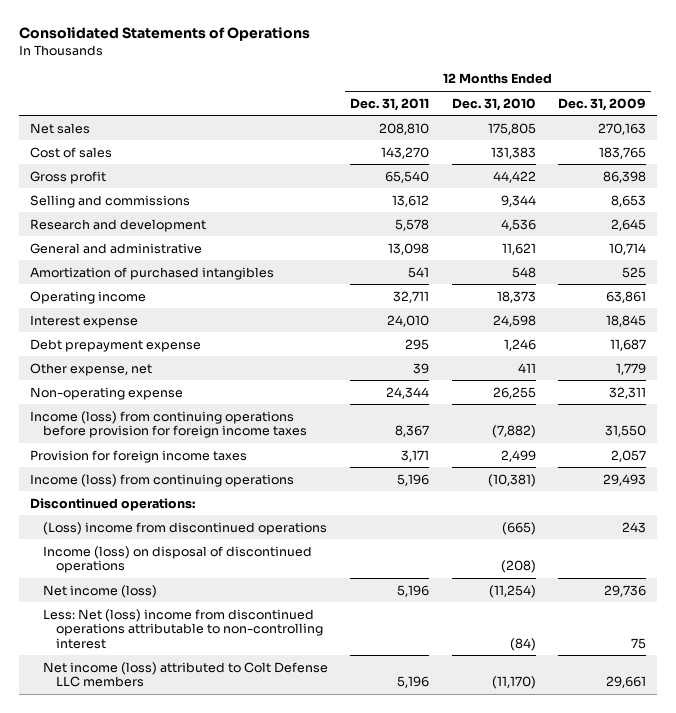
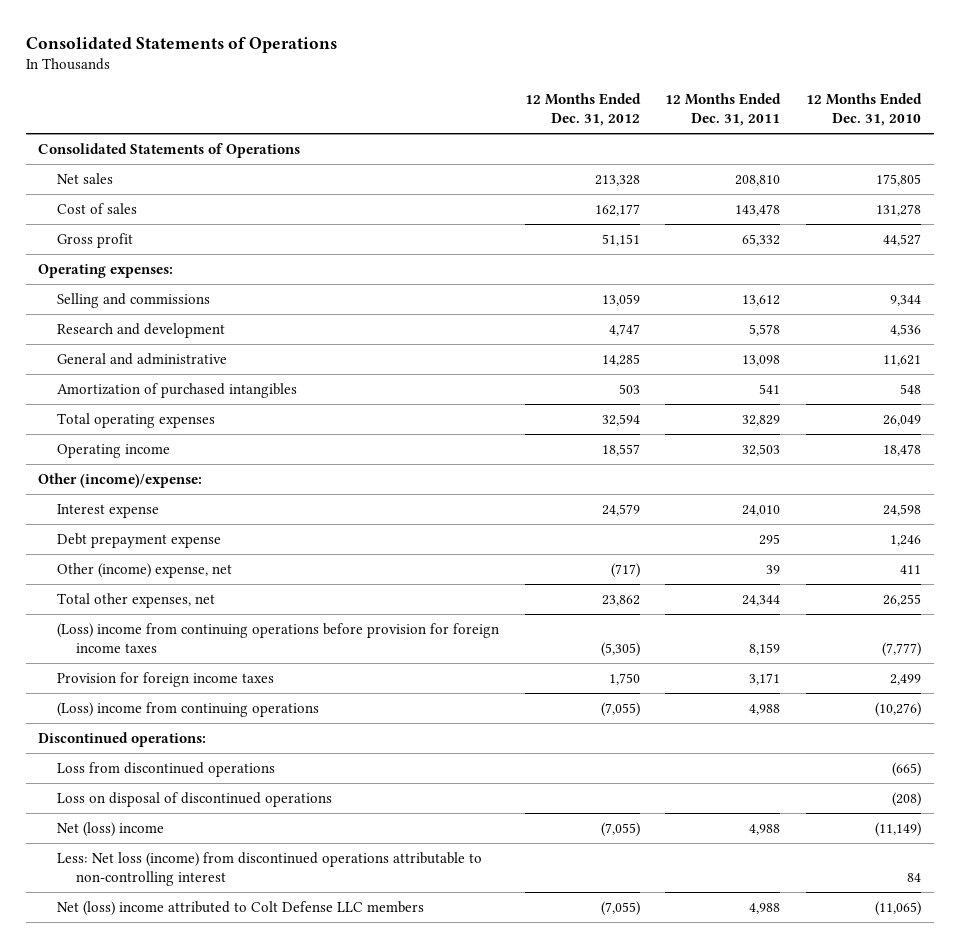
[557,97,646,111] Dec. 31, 2009 -> none
none -> [524,92,641,127] 12 Months Ended Dec. 31, 2012
none -> [38,142,301,158] Consolidated Statements of Operations
[381,146,430,159] 143,270 -> [735,203,781,216] 143,478
[490,146,536,159] 131,383 -> [875,203,921,216] 131,278
[385,170,430,183] 65,540 -> [742,233,781,246] 65,332
[492,170,536,183] 44,422 -> [882,233,921,246] 44,527
none -> [38,263,174,278] Operating expenses:
none -> [57,412,216,428] Total operating expenses
[393,290,430,303] 32,711 -> [742,443,781,456] 32,503
[496,290,536,303] 18,373 -> [882,443,921,456] 18,478
none -> [38,472,203,488] Other (income)/expense:
[30,362,153,376] Other expense, net -> [57,562,233,578] Other (income) expense, net
[30,386,184,400] Non-operating expense -> [57,592,216,608] Total other expenses, net
[30,410,308,439] Income (loss) from continuing operations before provision for foreign income taxes -> [57,622,500,654] (Loss) income from continuing operations before provision for foreign income taxes
[395,425,430,438] 8,367 -> [749,643,781,656] 8,159
[491,425,536,439] (7,882) -> [881,642,921,658] (7,777)
[30,473,295,487] Income (loss) from continuing operations -> [57,701,320,717] (Loss) income from continuing operations
[397,473,430,486] 5,196 -> [749,703,781,715] 4,988
[487,473,536,487] (10,381) -> [874,701,921,717] (10,276)
[43,521,328,535] (Loss) income from discontinued operations -> [57,761,276,777] Loss from discontinued operations
[43,545,313,574] Income (loss) on disposal of discontinued operations -> [57,791,333,807] Loss on disposal of discontinued operations
[43,584,158,598] Net income (loss) -> [57,821,165,837] Net (loss) income
[397,584,430,597] 5,196 -> [749,823,781,835] 4,988
[488,584,536,598] (11,254) -> [874,821,921,837] (11,149)
[43,608,324,649] Less: Net (loss) income from discontinued operations attributable to non-controlling interest -> [57,851,483,887] Less: Net loss (income) from discontinued operations attributable to non-controlling interest
[509,637,536,651] (84) -> [906,873,921,883] 84
[43,661,329,688] Net income (loss) attributed to Colt Defense LLC members -> [57,900,425,916] Net (loss) income attributed to Colt Defense LLC members
[397,676,430,689] 5,196 -> [749,902,781,914] 4,988
[491,676,536,690] (11,170) -> [874,900,921,916] (11,065)

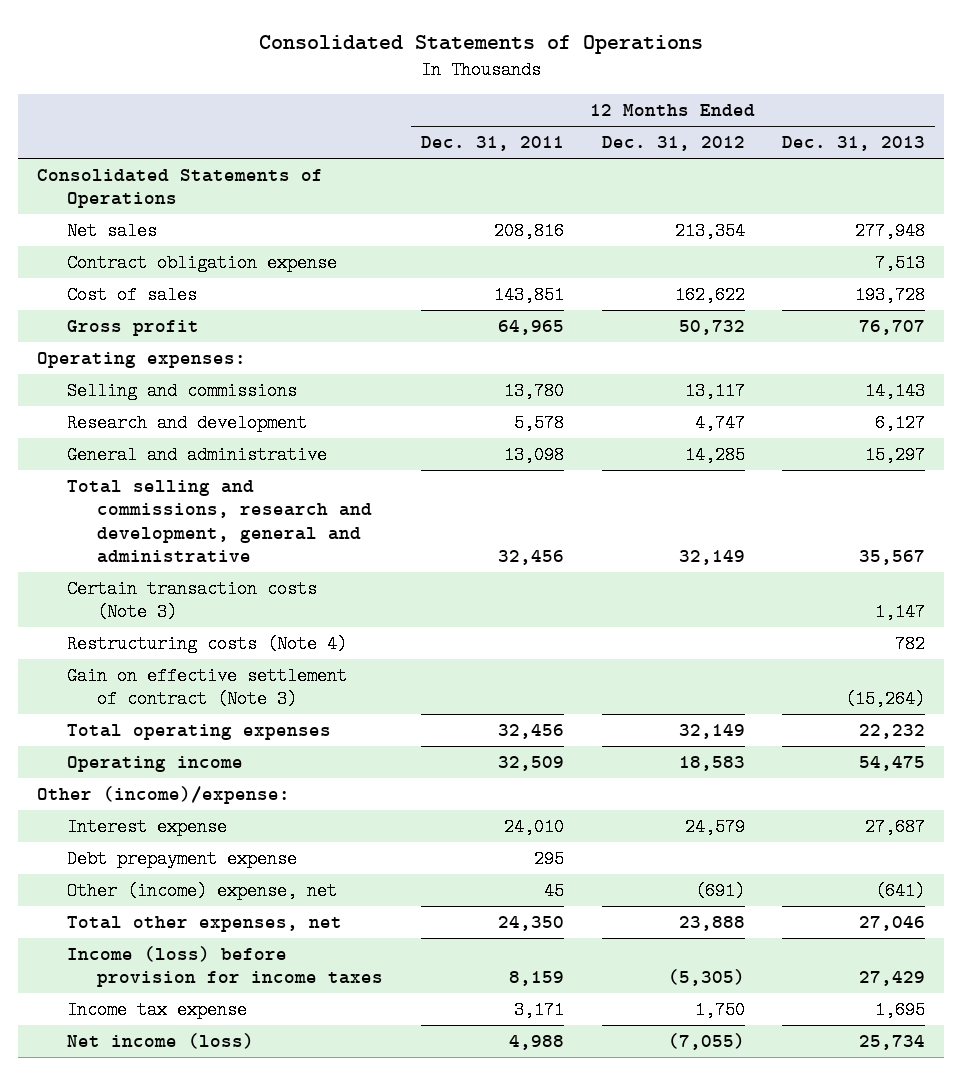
[805,92,922,127] 12 Months Ended Dec. 31, 2010 -> none
none -> [782,136,926,152] Dec. 31, 2013
[594,174,640,186] 213,328 -> [674,221,745,240] 213,354
[735,174,781,186] 208,810 -> [493,221,564,240] 208,816
none -> [67,253,338,272] Contract obligation expense
[594,203,640,216] 162,177 -> [674,285,745,304] 162,622
[735,203,781,216] 143,478 -> [493,285,564,304] 143,851
[601,233,640,246] 51,151 -> [678,319,745,335] 50,732
[742,233,781,246] 65,332 -> [497,319,564,335] 64,965
[601,293,640,306] 13,059 -> [684,381,745,400] 13,117
[742,294,781,306] 13,612 -> [503,381,564,400] 13,780
[57,382,298,398] Amortization of purchased intangibles -> none
none -> [67,479,373,563] Total selling and commissions, research and development, general and administrative
none -> [67,579,318,622] Certain transaction costs (Note 3)
none -> [67,634,348,653] Restructuring costs (Note 4)
none -> [67,666,348,709] Gain on effective settlement of contract (Note 3)
[601,413,640,426] 32,594 -> [678,723,745,739] 32,149
[742,414,781,426] 32,829 -> [497,723,564,739] 32,456
[601,443,640,456] 18,557 -> [678,755,745,771] 18,583
[742,443,781,456] 32,503 -> [497,755,564,771] 32,509
[57,701,320,717] (Loss) income from continuing operations -> none
[38,731,207,747] Discontinued operations: -> none
[57,761,276,777] Loss from discontinued operations -> none
[57,791,333,807] Loss on disposal of discontinued operations -> none
[57,821,165,837] Net (loss) income -> none
[57,851,483,887] Less: Net loss (income) from discontinued operations attributable to non-controlling interest -> none
[610,562,640,578] (717) -> [694,881,745,900] (691)
[766,564,781,574] 39 -> [543,881,564,900] 45
[601,594,640,606] 23,862 -> [678,915,745,931] 23,888
[742,594,781,606] 24,344 -> [497,915,564,931] 24,350
[57,622,500,654] (Loss) income from continuing operations before provision for foreign income taxes -> [67,945,384,988] Income (loss) before provision for income taxes
[57,671,275,687] Provision for foreign income taxes -> [67,1000,248,1019] Income tax expense
[57,900,425,916] Net (loss) income attributed to Colt Defense LLC members -> [67,1032,255,1049] Net income (loss)

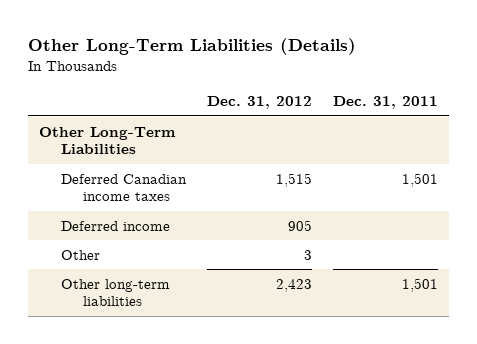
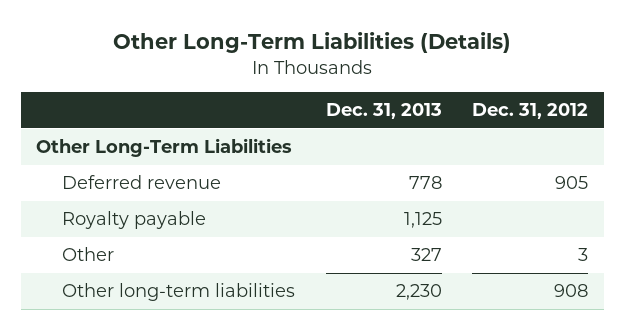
[332,96,438,110] Dec. 31, 2011 -> none
none -> [325,102,442,119] Dec. 31, 2013
[60,173,187,202] Deferred Canadian income taxes -> none
[60,220,170,231] Deferred income -> [61,175,221,190] Deferred revenue
none -> [61,211,206,230] Royalty payable
[275,278,312,292] 2,423 -> [554,284,589,298] 908

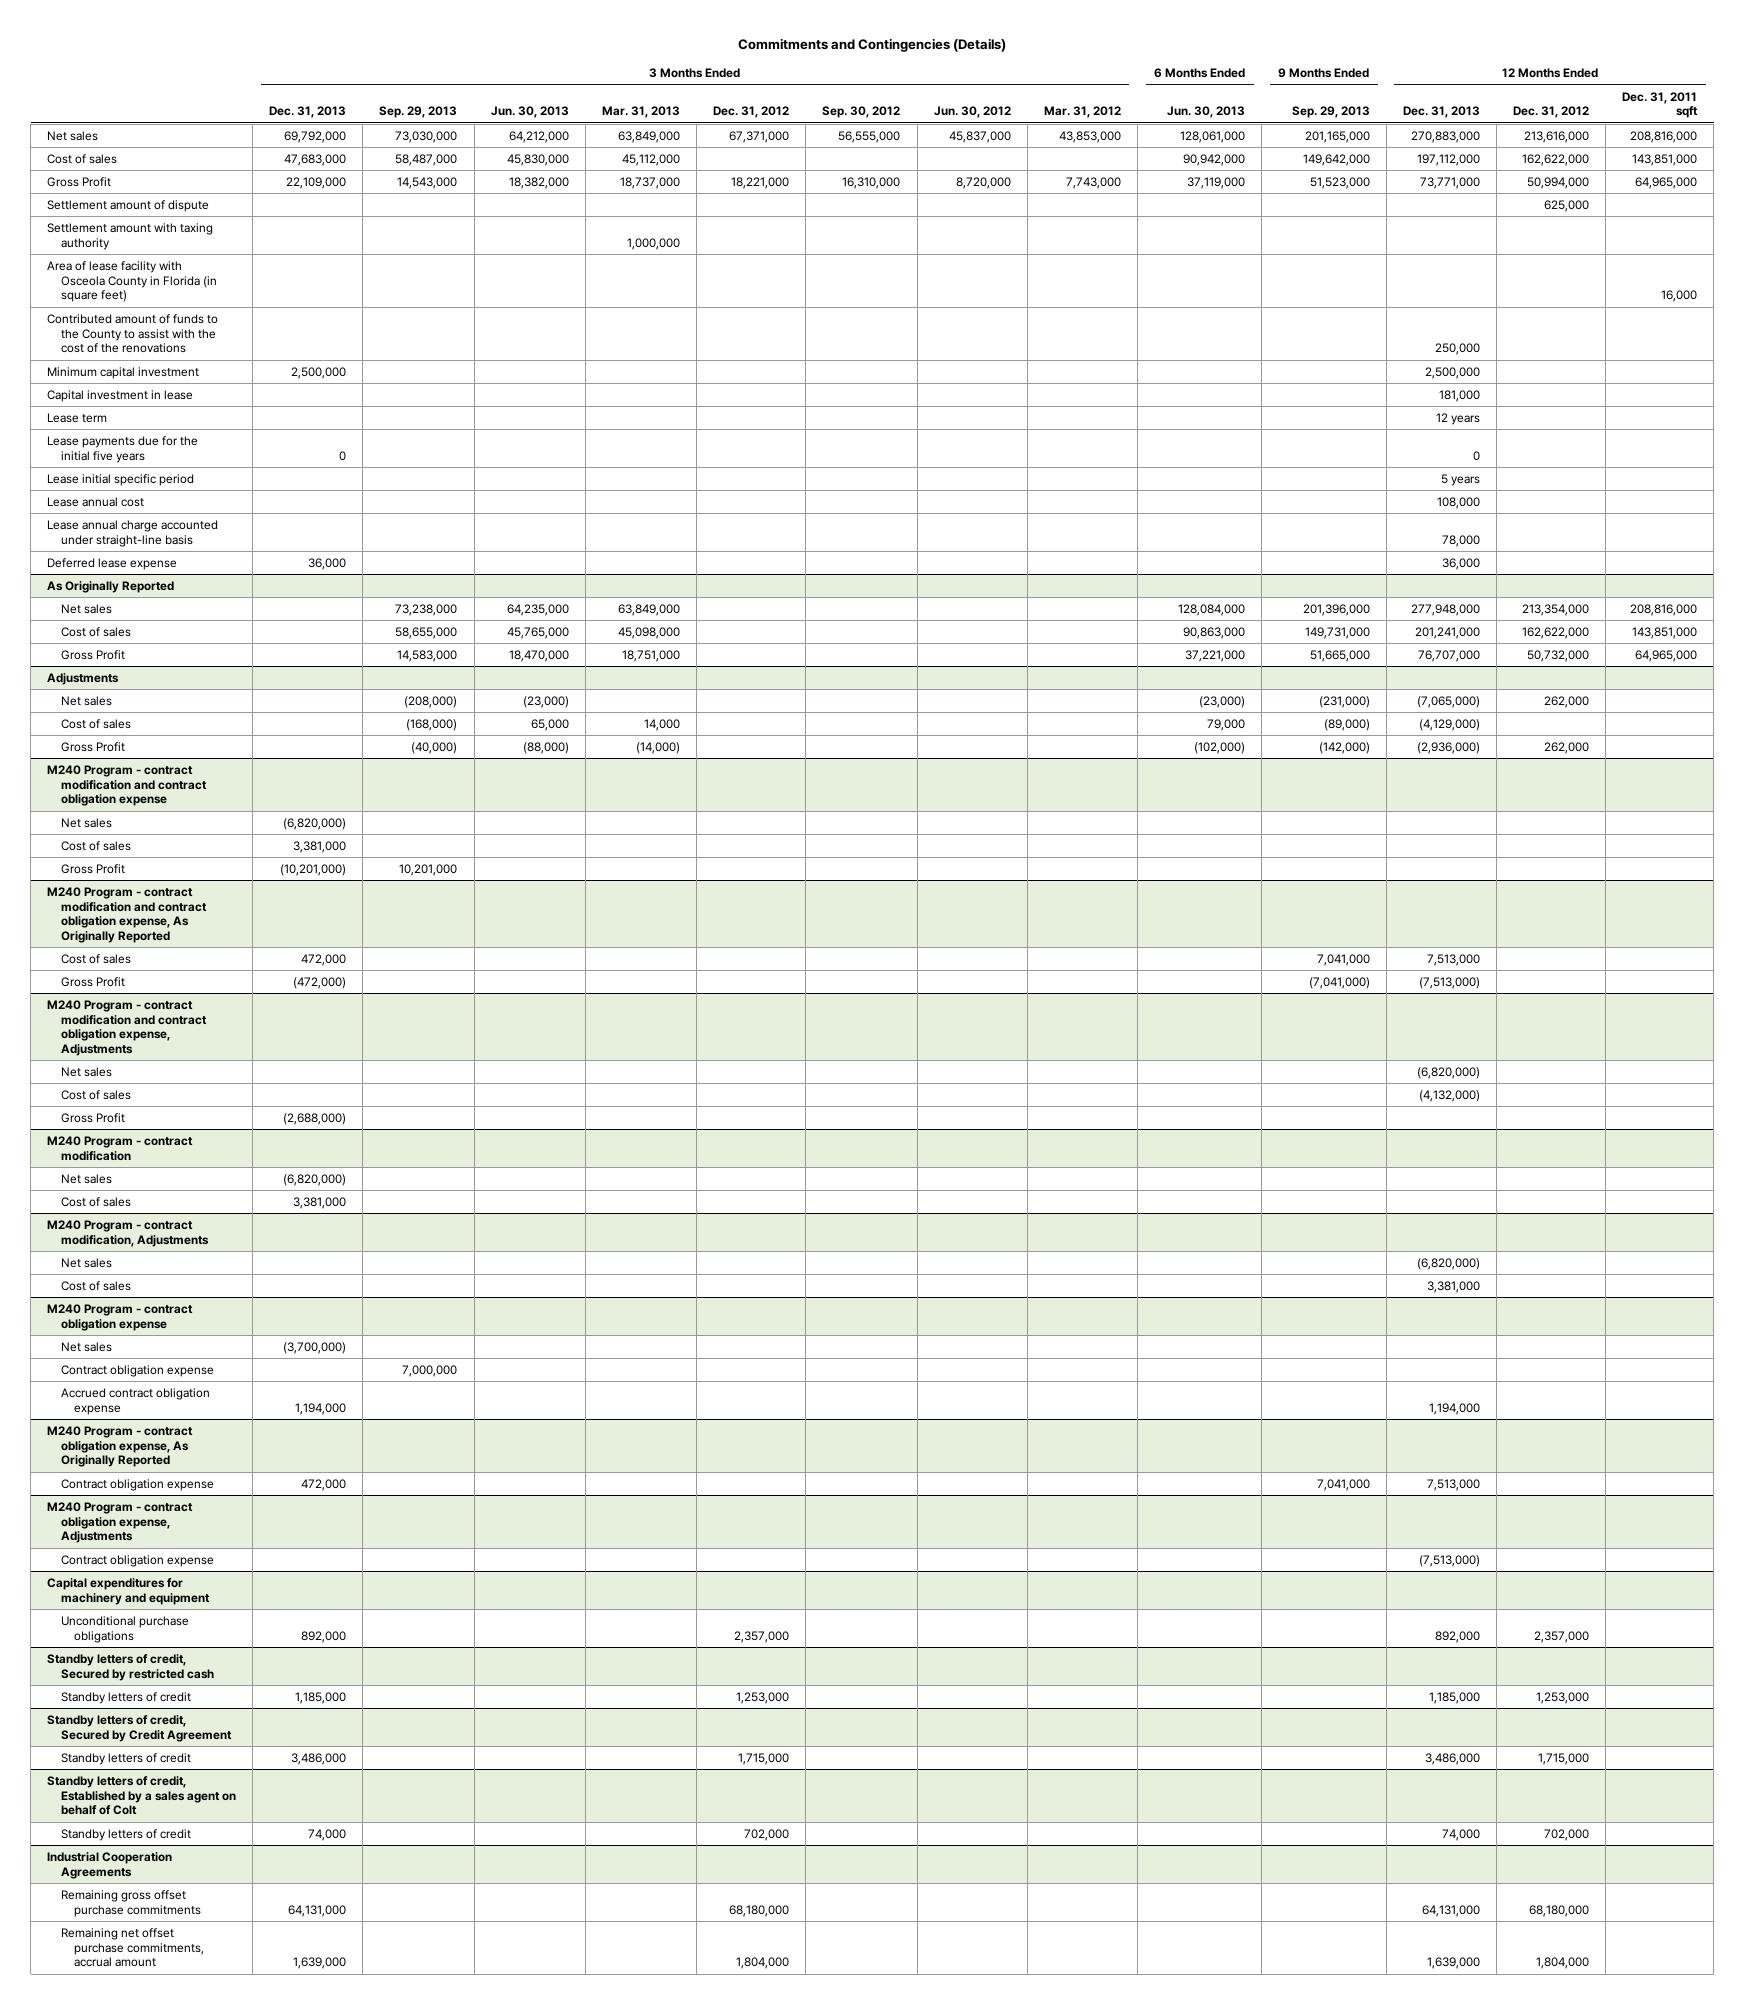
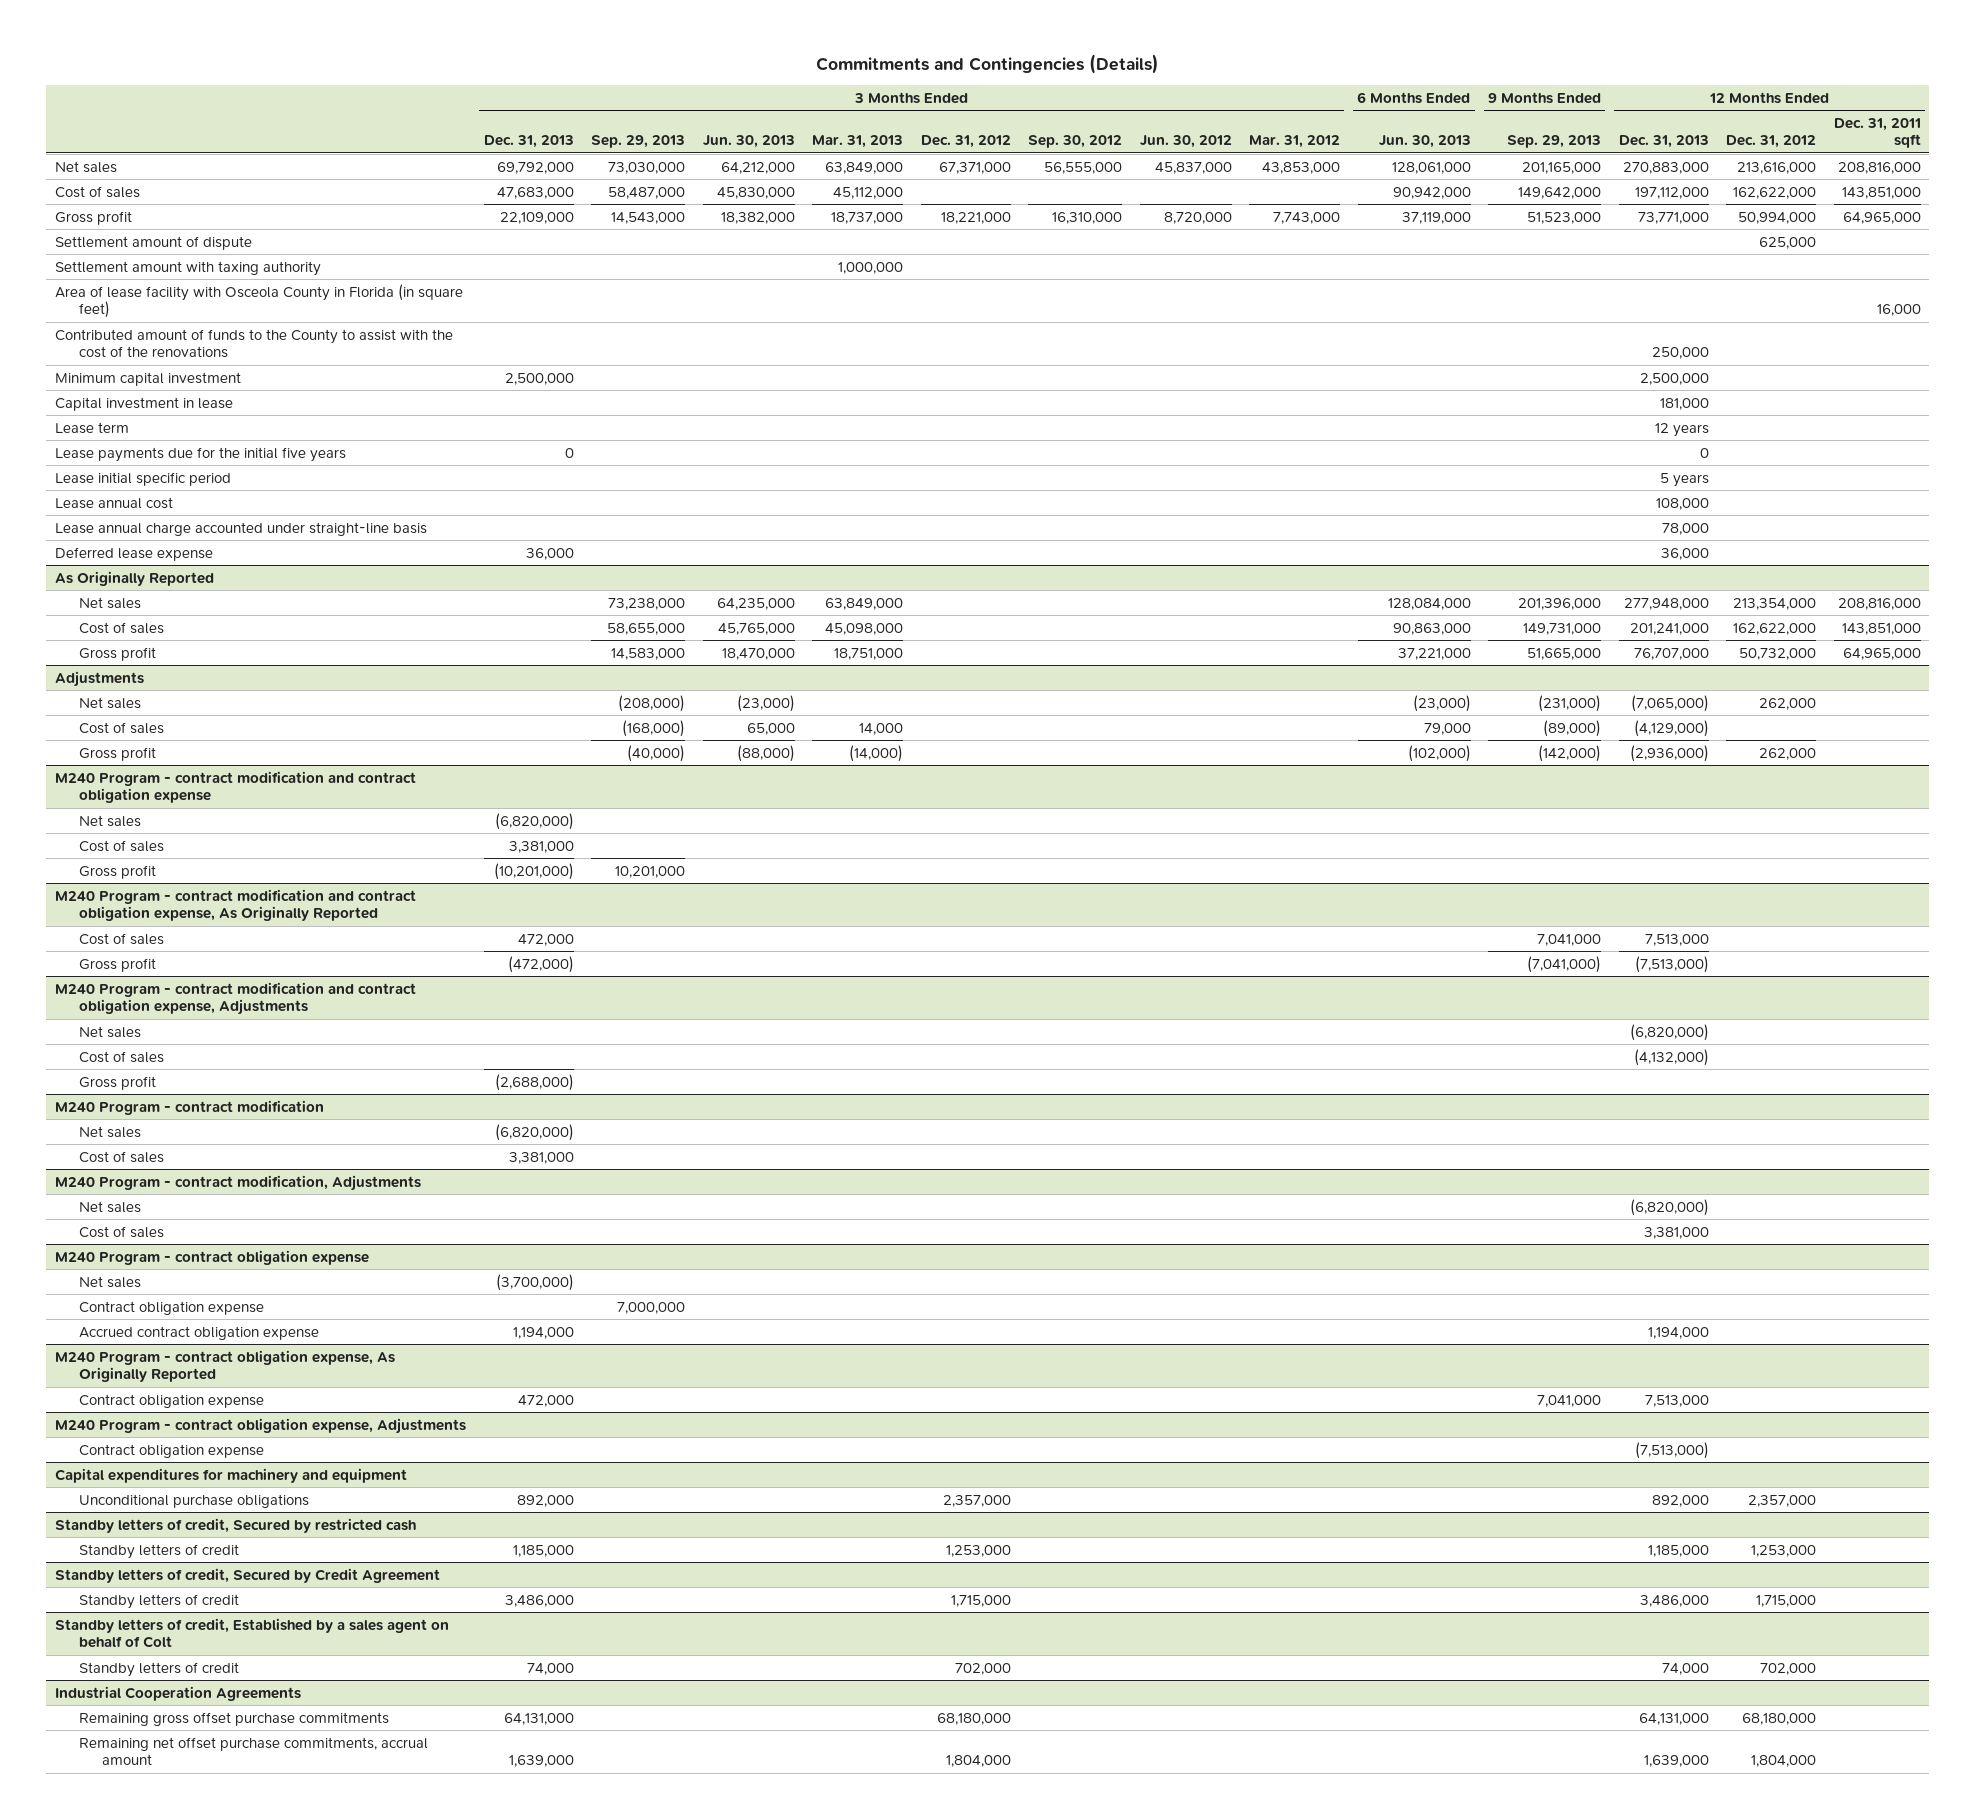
[47,176,112,187] Gross Profit -> [55,210,133,225] Gross profit
[60,649,125,660] Gross Profit -> [78,646,156,661] Gross profit
[60,741,125,752] Gross Profit -> [78,746,156,761] Gross profit
[60,863,125,874] Gross Profit -> [78,864,156,879] Gross profit
[60,976,125,987] Gross Profit -> [78,957,156,972] Gross profit
[60,1112,125,1123] Gross Profit -> [78,1075,156,1090] Gross profit

